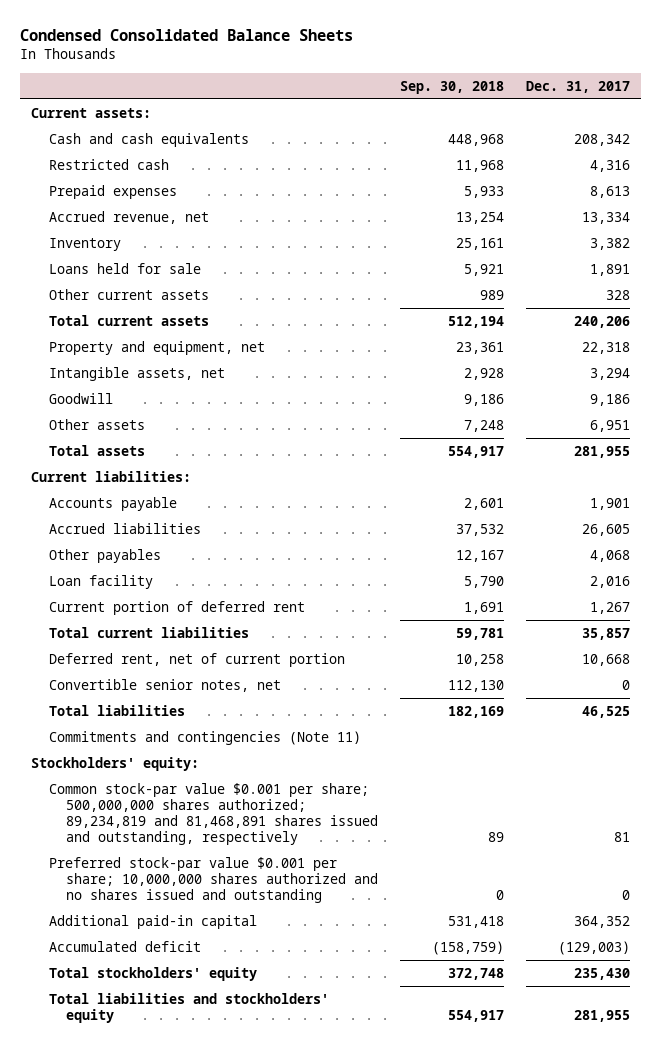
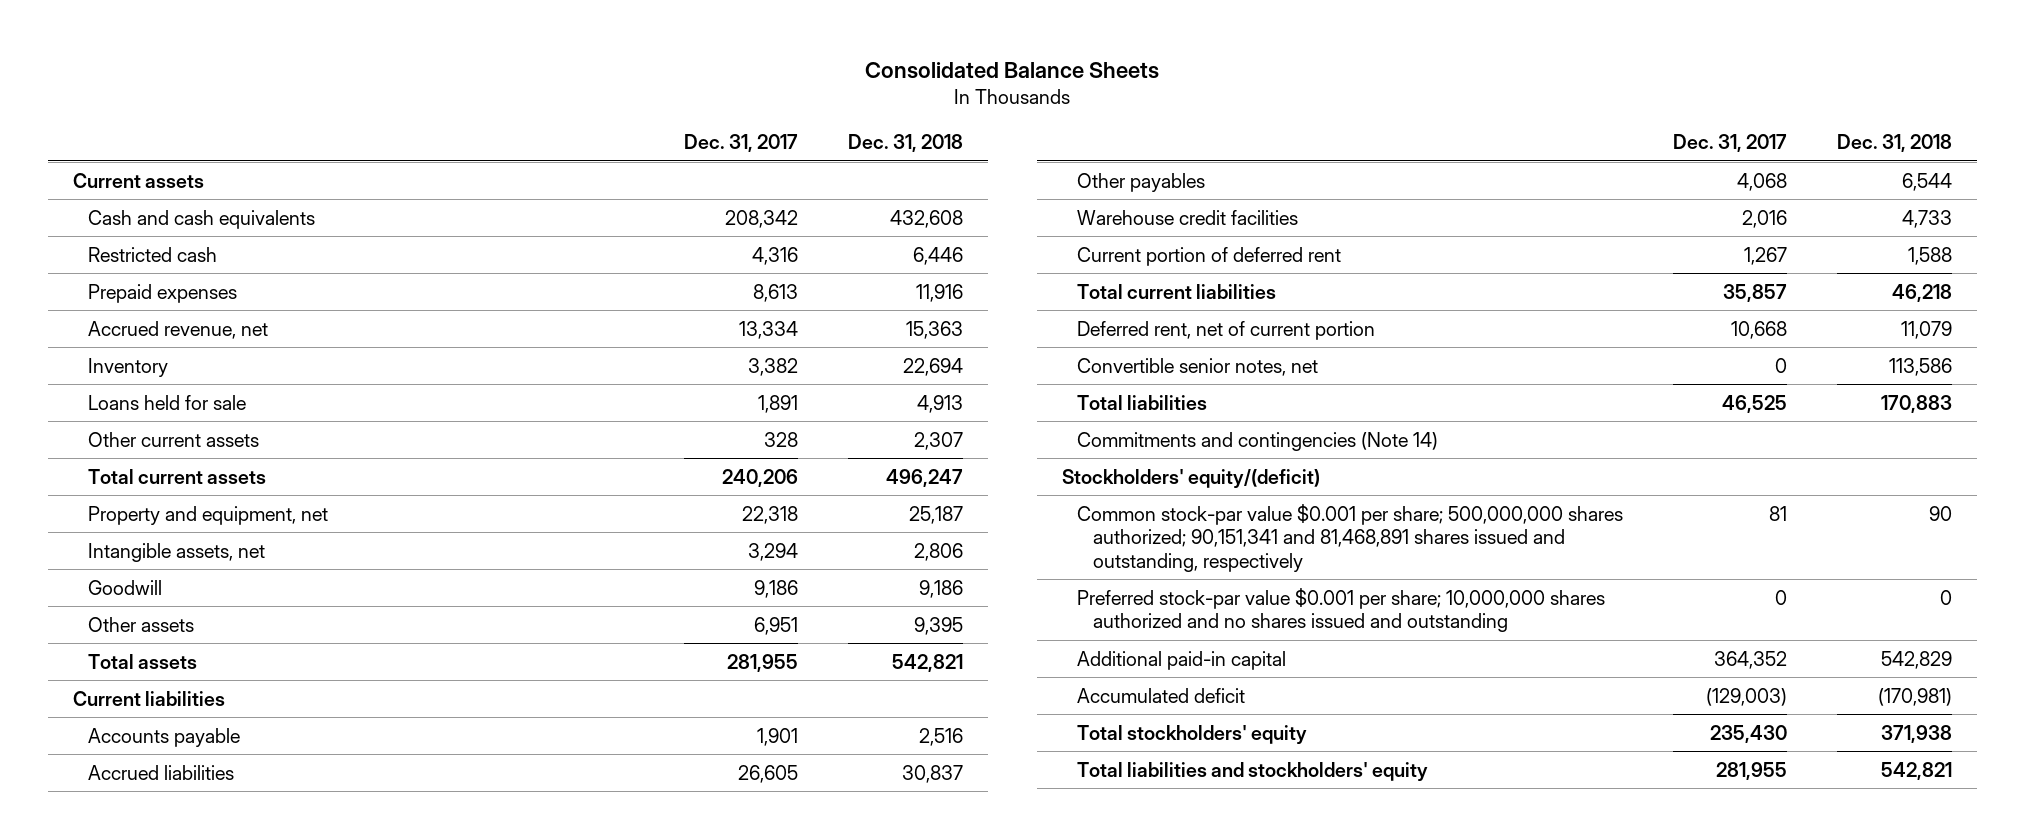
[20,29,354,42] Condensed Consolidated Balance Sheets -> [865,61,1160,79] Consolidated Balance Sheets
[399,80,504,94] Sep. 30, 2018 -> none
none -> [848,134,964,153] Dec. 31, 2018
[31,107,152,118] Current assets: -> [72,172,204,188] Current assets
[31,470,192,482] Current liabilities: -> [72,690,225,706] Current liabilities
[48,574,153,589] Loan facility -> [1077,209,1299,225] Warehouse credit facilities
[48,730,361,745] Commitments and contingencies (Note 11) -> [1077,431,1439,451] Commitments and contingencies (Note 14)
[31,756,200,771] Stockholders' equity: -> [1061,468,1320,488] Stockholders' equity/(deficit)
[48,782,378,846] Common stock-par value $0.001 per share; 500,000,000 shares authorized; 89,234,819 and 81,468,891 shares issued and outstanding, respectively -> [1077,503,1624,572] Common stock-par value $0.001 per share; 500,000,000 shares authorized; 90,151,341 and 81,468,891 shares issued and outstanding, respectively

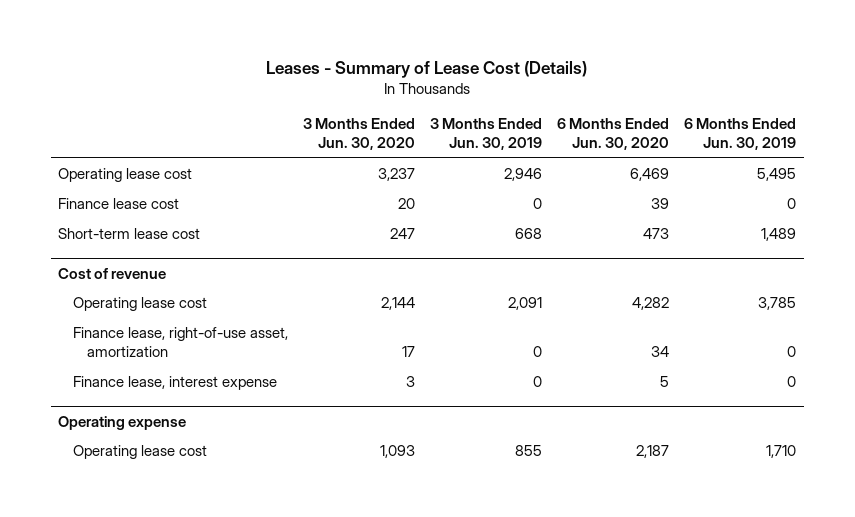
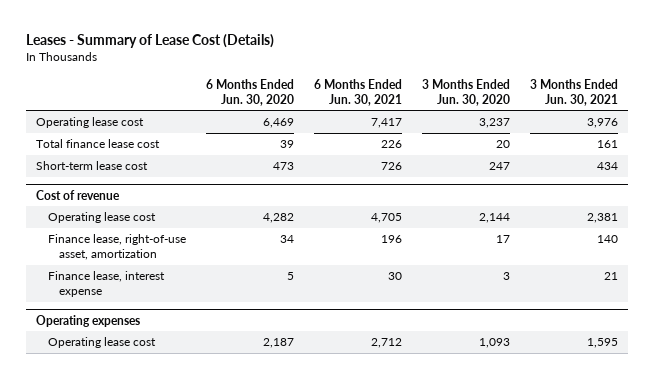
[430,118,543,151] 3 Months Ended Jun. 30, 2019 -> none
[684,118,797,151] 6 Months Ended Jun. 30, 2019 -> none
none -> [313,78,402,106] 6 Months Ended Jun. 30, 2021
none -> [530,78,619,106] 3 Months Ended Jun. 30, 2021
[58,198,180,210] Finance lease cost -> [36,139,161,149] Total finance lease cost
[58,415,187,430] Operating expense -> [36,314,141,327] Operating expenses

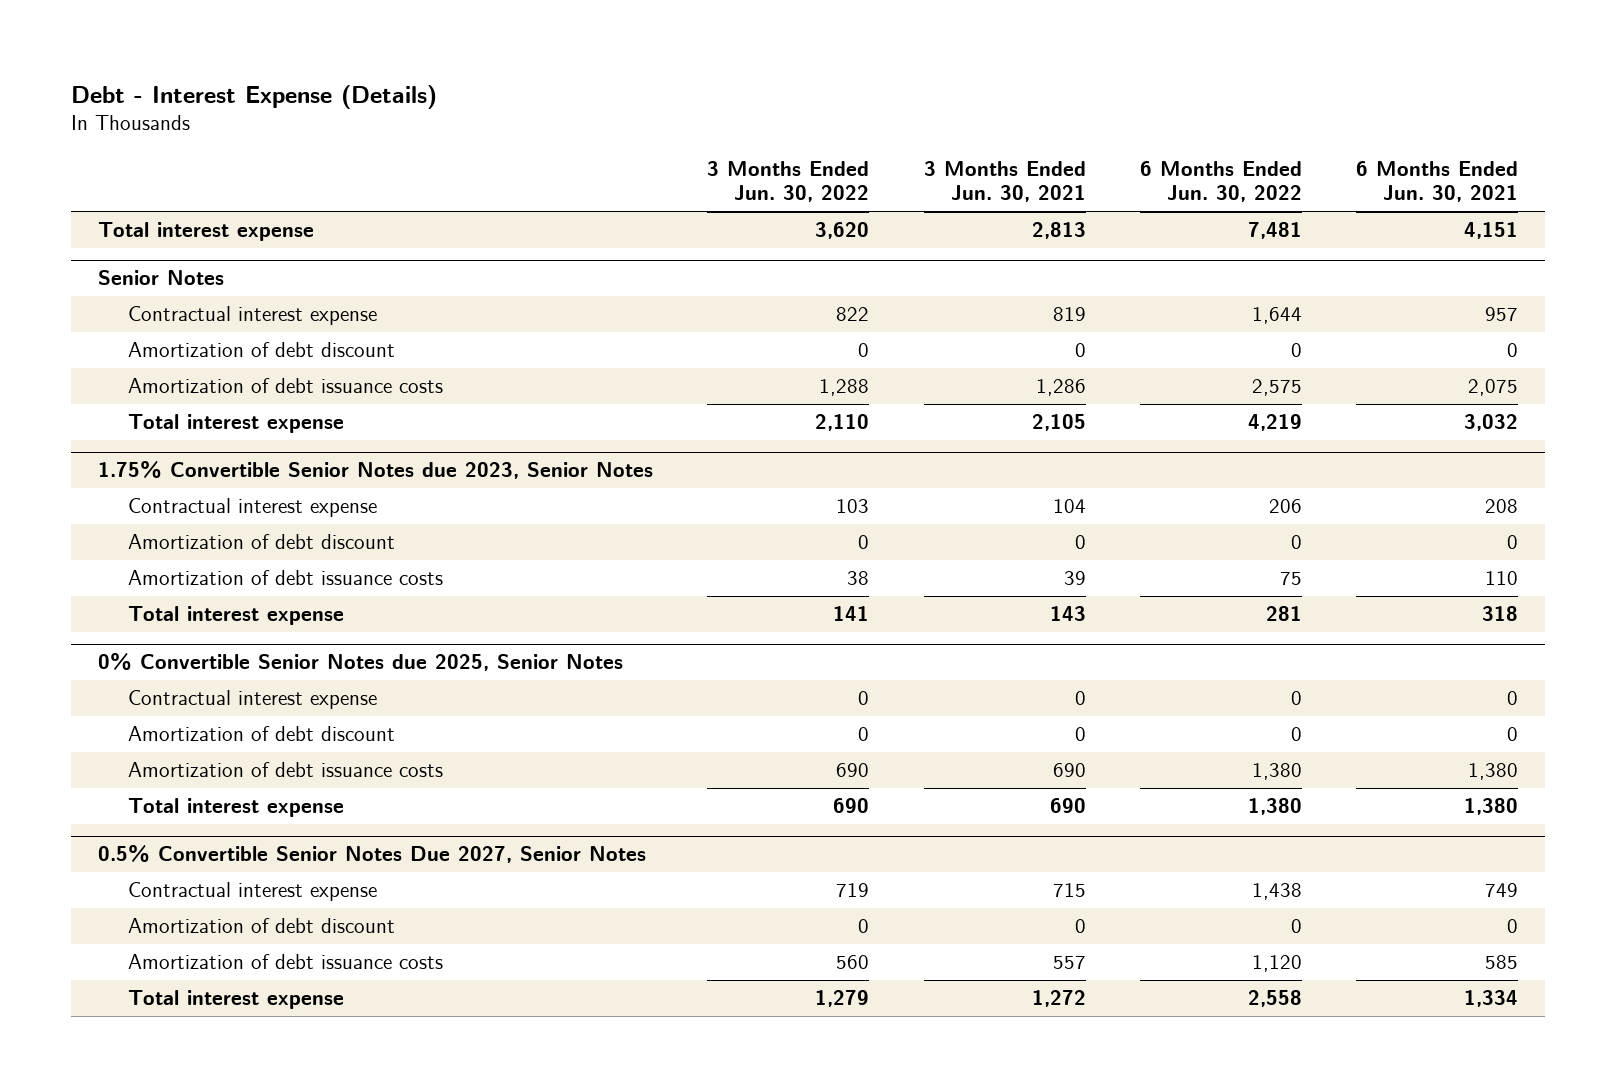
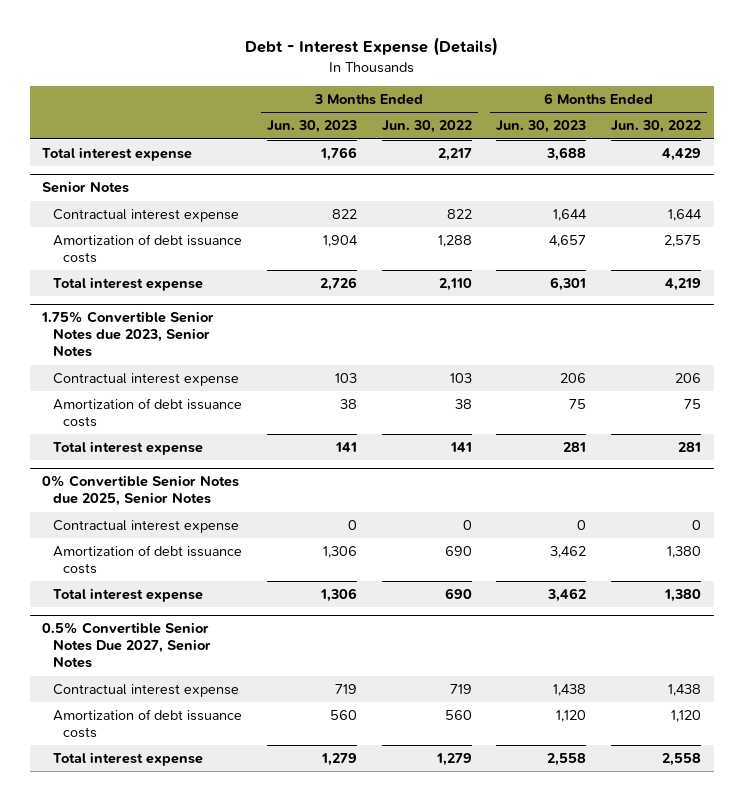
[923,160,1086,203] 3 Months Ended Jun. 30, 2021 -> none
[1356,160,1519,203] 6 Months Ended Jun. 30, 2021 -> none
none -> [266,120,357,134] Jun. 30, 2023
none -> [496,120,587,134] Jun. 30, 2023
[815,222,870,240] 3,620 -> [437,147,472,161] 2,217
[1247,222,1302,240] 7,481 -> [662,147,702,161] 4,429
[127,342,395,358] Amortization of debt discount -> none
[127,534,395,550] Amortization of debt discount -> none
[127,726,395,742] Amortization of debt discount -> none
[127,918,395,934] Amortization of debt discount -> none

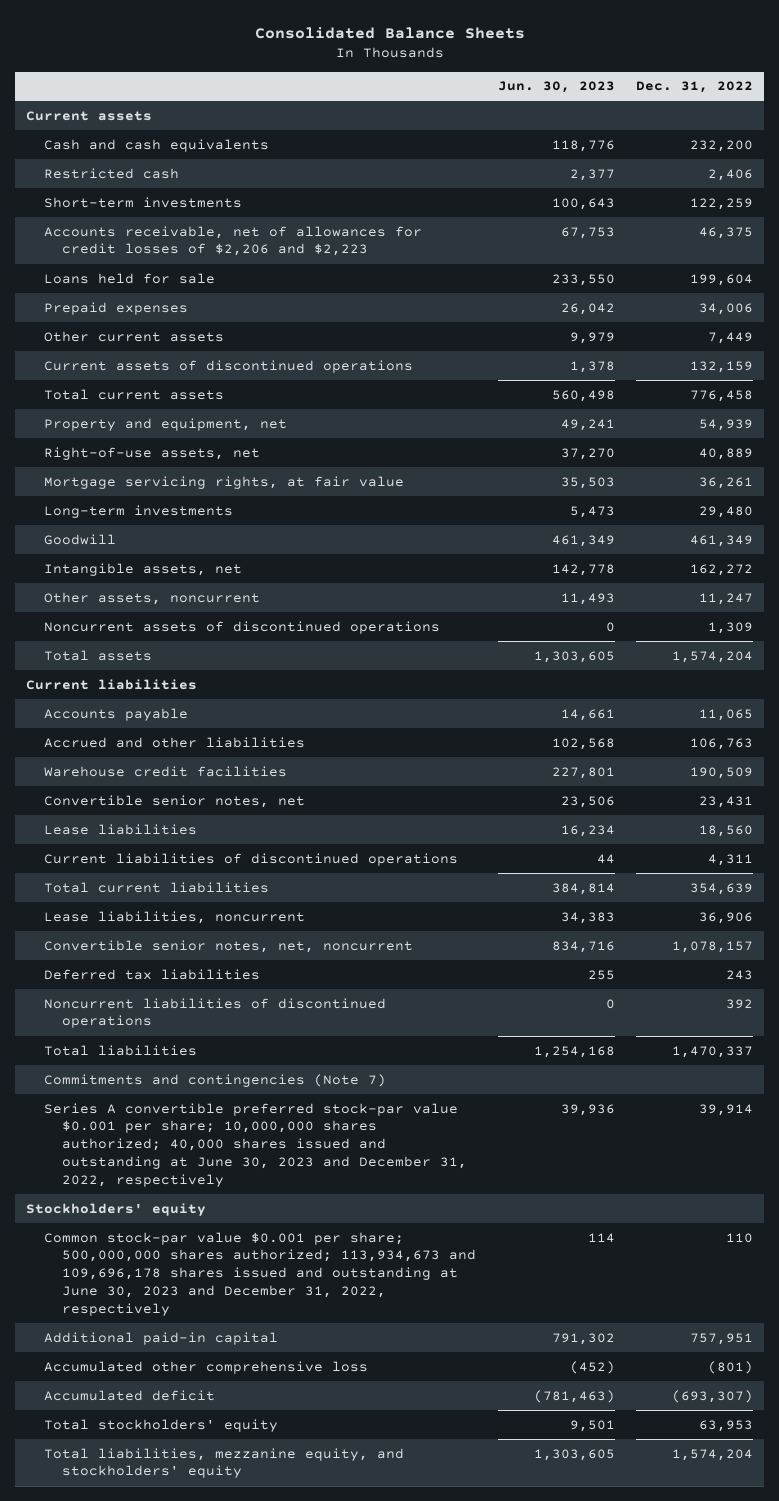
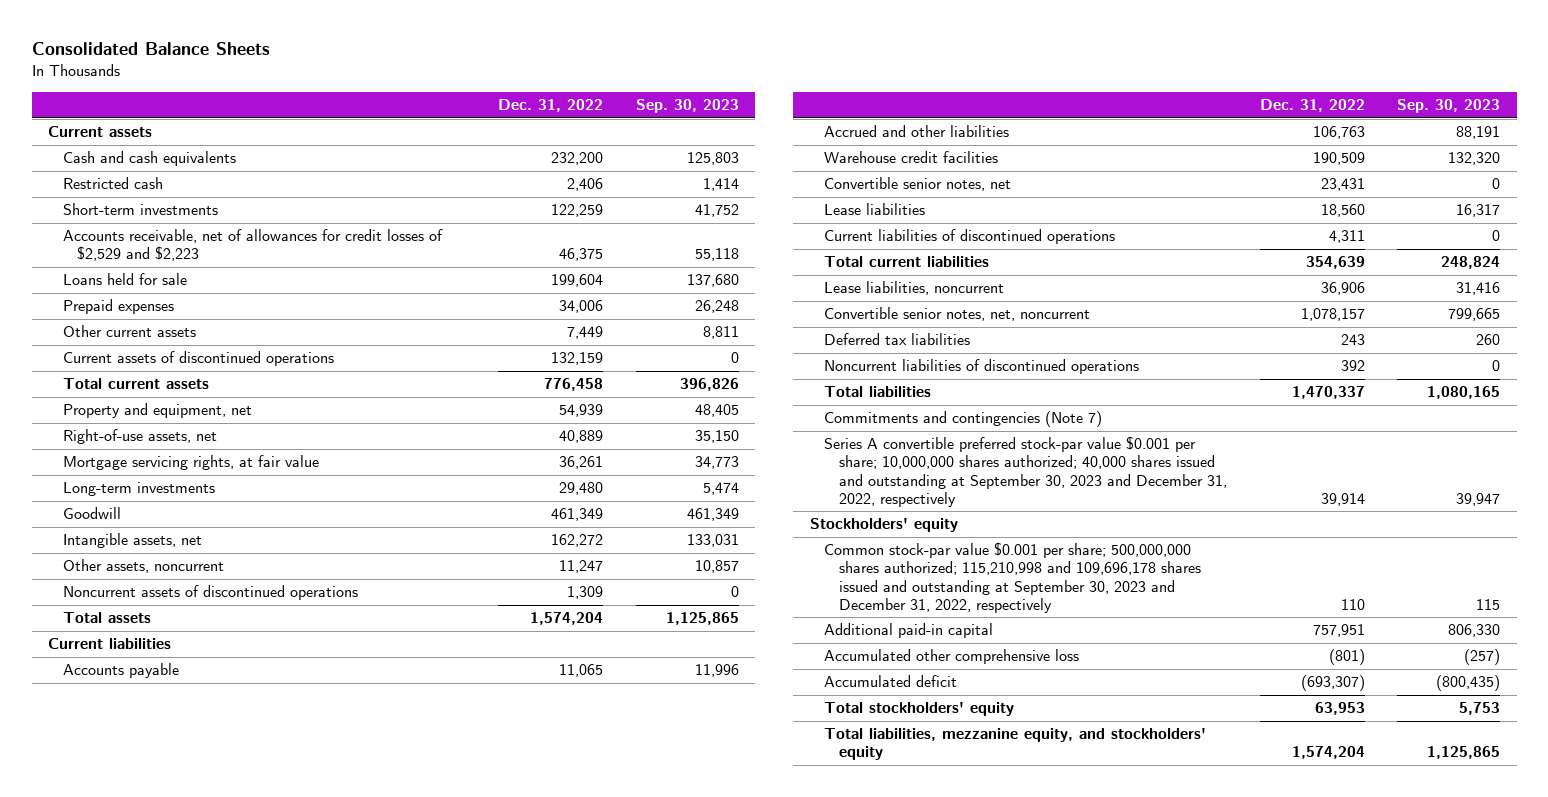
[497,81,615,94] Jun. 30, 2023 -> none
none -> [635,99,739,114] Sep. 30, 2023
[44,225,423,257] Accounts receivable, net of allowances for credit losses of $2,206 and $2,223 -> [62,229,443,262] Accounts receivable, net of allowances for credit losses of $2,529 and $2,223
[44,1102,468,1188] Series A convertible preferred stock-par value $0.001 per share; 10,000,000 shares authorized; 40,000 shares issued and outstanding at June 30, 2023 and December 31, 2022, respectively -> [824,436,1228,507] Series A convertible preferred stock-par value $0.001 per share; 10,000,000 shares authorized; 40,000 shares issued and outstanding at September 30, 2023 and December 31, 2022, respectively
[44,1231,477,1317] Common stock-par value $0.001 per share; 500,000,000 shares authorized; 113,934,673 and 109,696,178 shares issued and outstanding at June 30, 2023 and December 31, 2022, respectively -> [824,542,1202,613] Common stock-par value $0.001 per share; 500,000,000 shares authorized; 115,210,998 and 109,696,178 shares issued and outstanding at September 30, 2023 and December 31, 2022, respectively

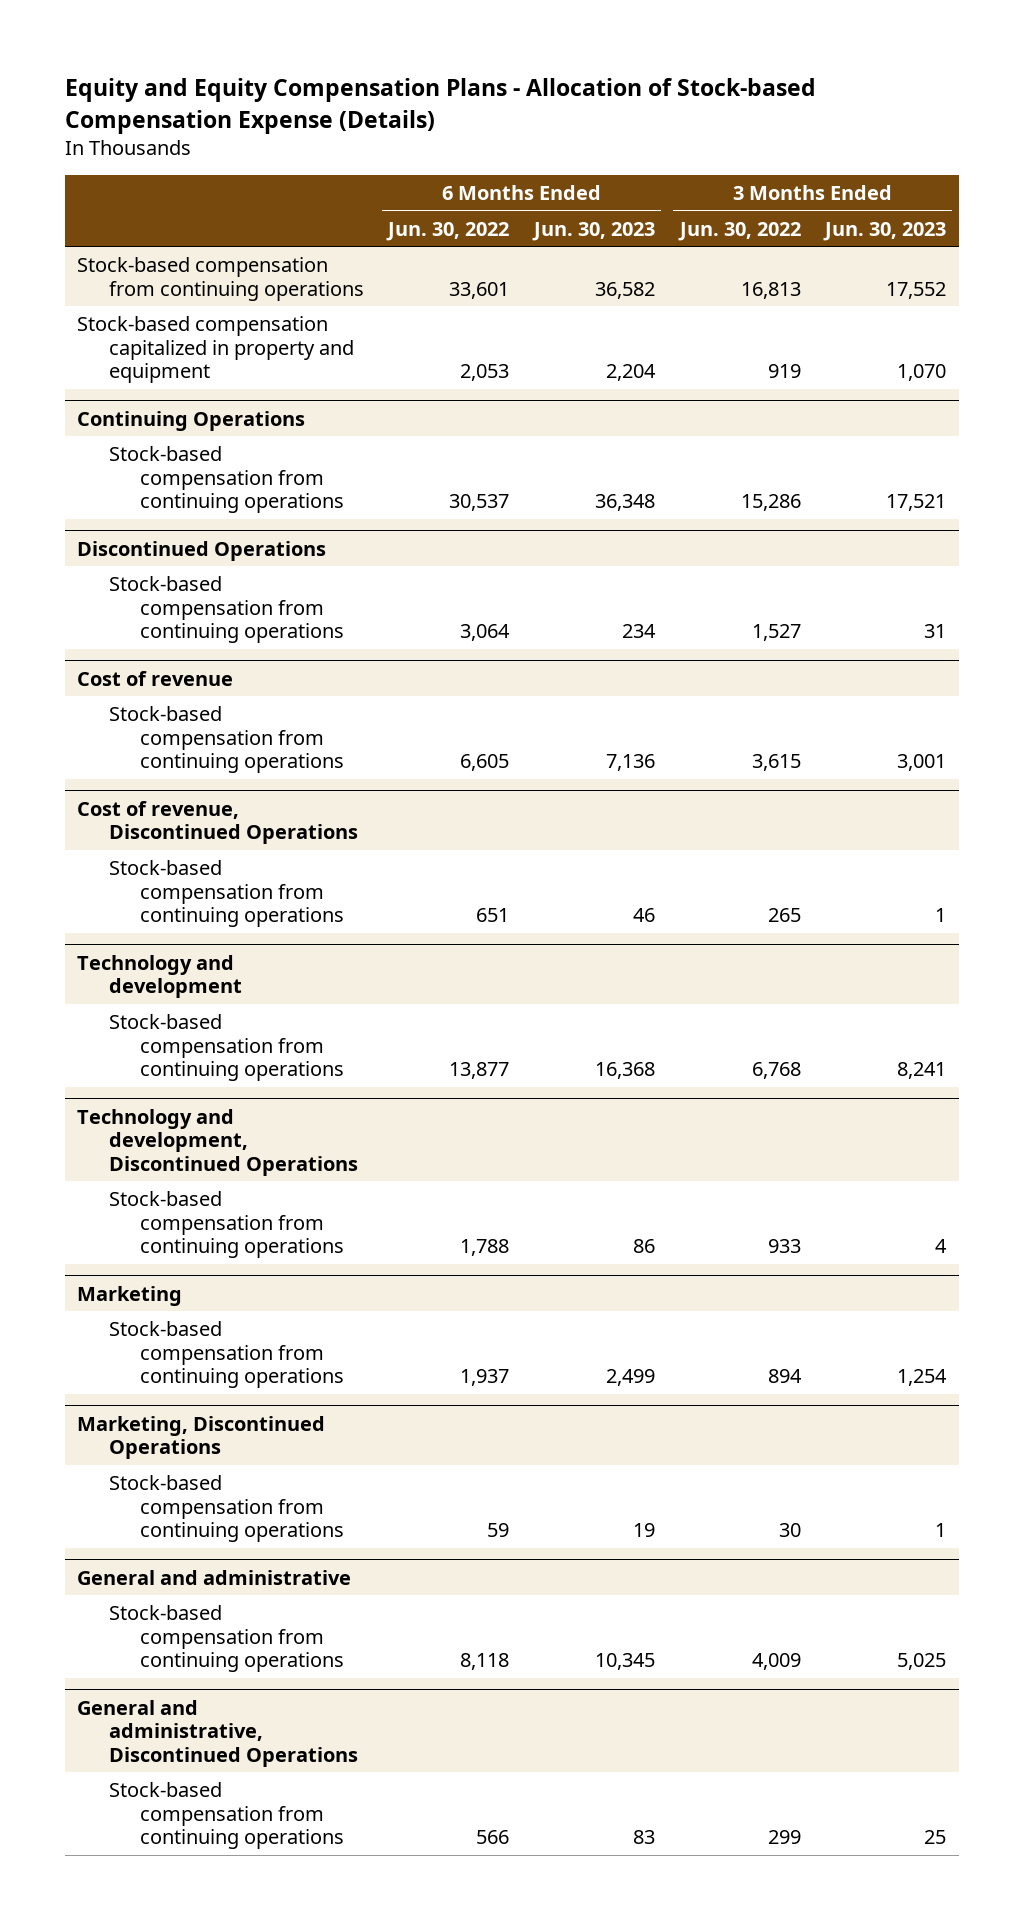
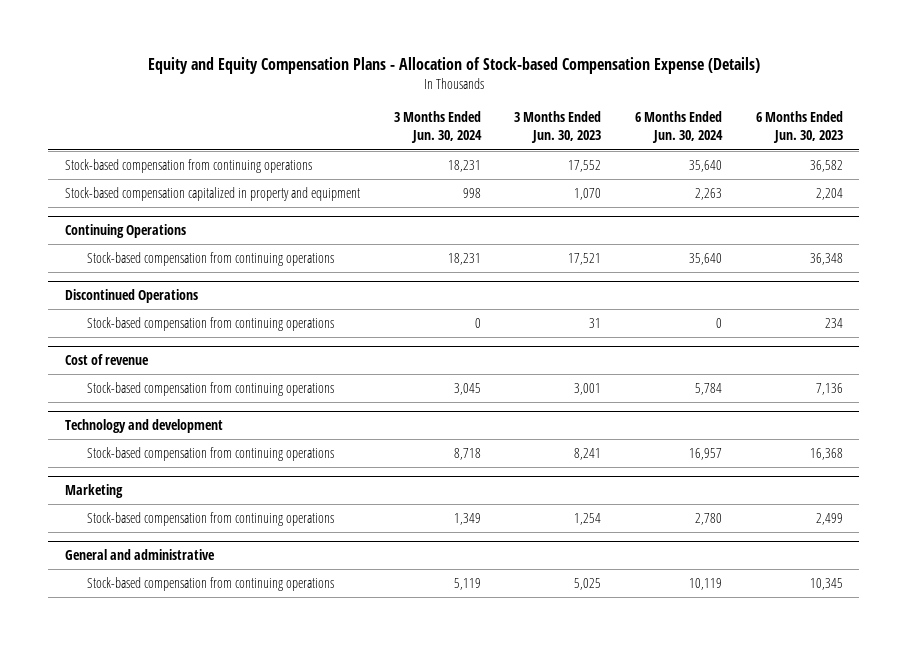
[386,221,510,241] Jun. 30, 2022 -> none
[677,221,801,241] Jun. 30, 2022 -> none
none -> [393,111,482,144] 3 Months Ended Jun. 30, 2024
none -> [635,111,724,144] 6 Months Ended Jun. 30, 2024
[77,800,358,845] Cost of revenue, Discontinued Operations -> none
[108,860,344,928] Stock-based compensation from continuing operations -> none
[77,1108,358,1176] Technology and development, Discontinued Operations -> none
[108,1191,344,1259] Stock-based compensation from continuing operations -> none
[77,1415,326,1460] Marketing, Discontinued Operations -> none
[108,1475,344,1543] Stock-based compensation from continuing operations -> none
[77,1699,358,1767] General and administrative, Discontinued Operations -> none
[108,1782,344,1850] Stock-based compensation from continuing operations -> none

